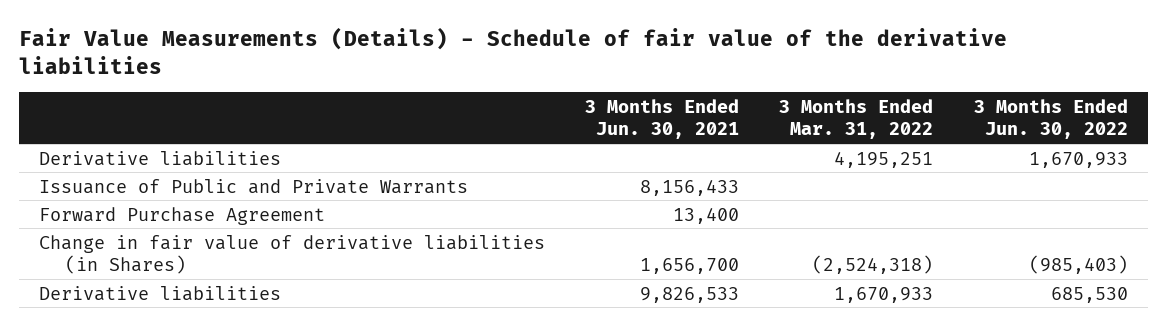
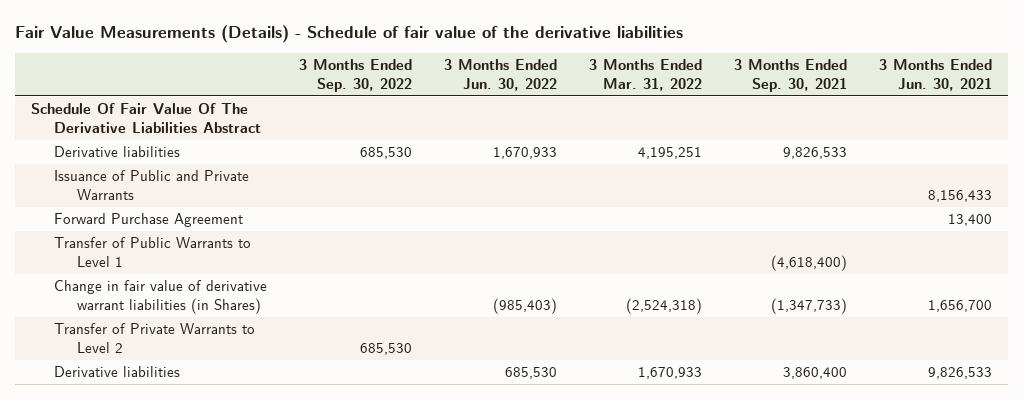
none -> [299,58,413,92] 3 Months Ended Sep. 30, 2022
none -> [734,58,848,92] 3 Months Ended Sep. 30, 2021
none -> [31,103,262,134] Schedule Of Fair Value Of The Derivative Liabilities Abstract
none -> [54,237,252,268] Transfer of Public Warrants to Level 1
[38,234,545,275] Change in fair value of derivative liabilities (in Shares) -> [54,280,268,315] Change in fair value of derivative warrant liabilities (in Shares)
none -> [54,323,256,354] Transfer of Private Warrants to Level 2

